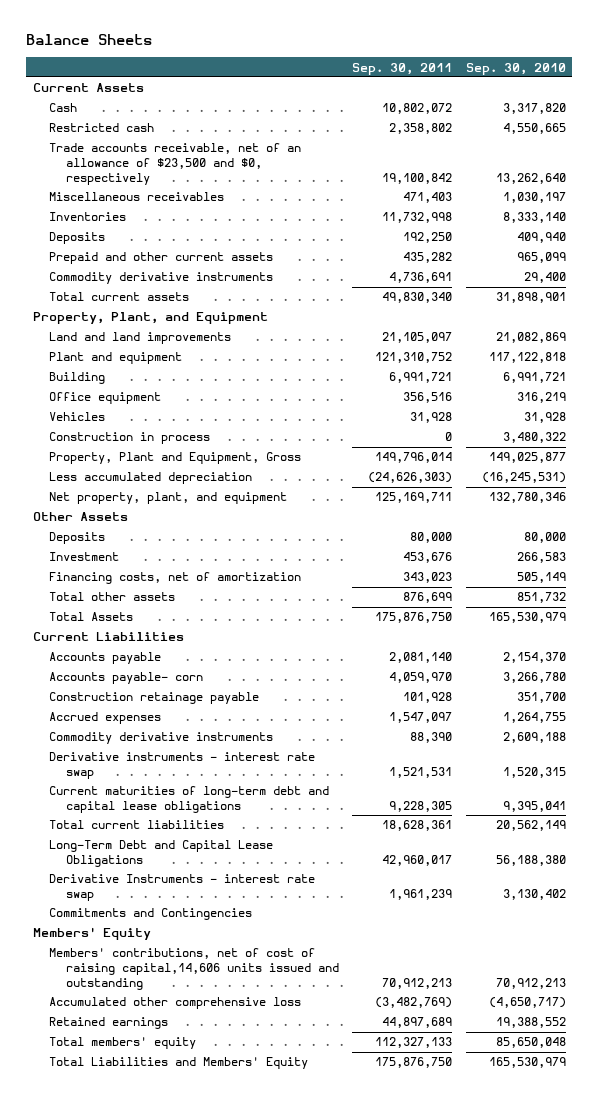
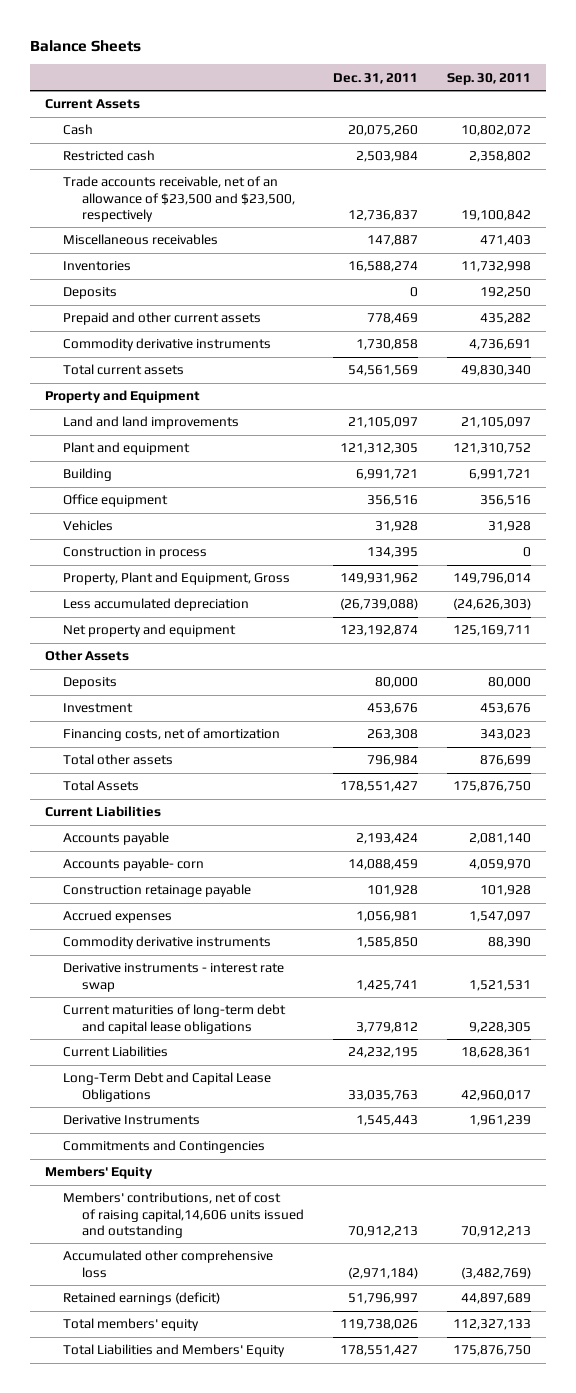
[465,62,566,75] Sep. 30, 2010 -> none
none -> [333,72,419,84] Dec. 31, 2011
[49,143,302,185] Trade accounts receivable, net of an allowance of $23,500 and $0, respectively -> [63,176,296,222] Trade accounts receivable, net of an allowance of $23,500 and $23,500, respectively
[32,312,268,325] Property, Plant, and Equipment -> [44,390,200,404] Property and Equipment
[49,492,288,505] Net property, plant, and equipment -> [63,624,237,638] Net property and equipment
[49,820,225,830] Total current liabilities -> [63,1046,169,1058] Current Liabilities
[49,874,316,902] Derivative Instruments - interest rate swap -> [63,1115,201,1126] Derivative Instruments
[49,1017,169,1030] Retained earnings -> [63,1292,221,1306] Retained earnings (deficit)

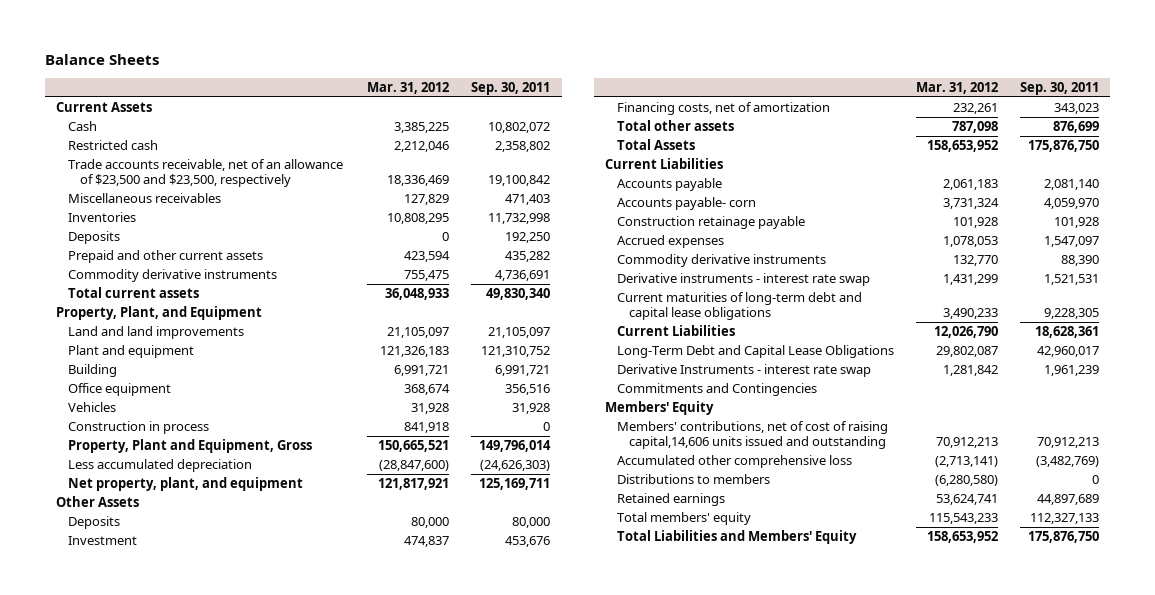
[333,72,419,84] Dec. 31, 2011 -> none
none -> [367,81,450,94] Mar. 31, 2012
[44,390,200,404] Property and Equipment -> [56,306,263,321] Property, Plant, and Equipment
[63,624,237,638] Net property and equipment -> [67,477,303,492] Net property, plant, and equipment
[63,1115,201,1126] Derivative Instruments -> [616,364,871,378] Derivative Instruments - interest rate swap
none -> [616,474,770,485] Distributions to members
[63,1292,221,1306] Retained earnings (deficit) -> [616,493,725,507] Retained earnings

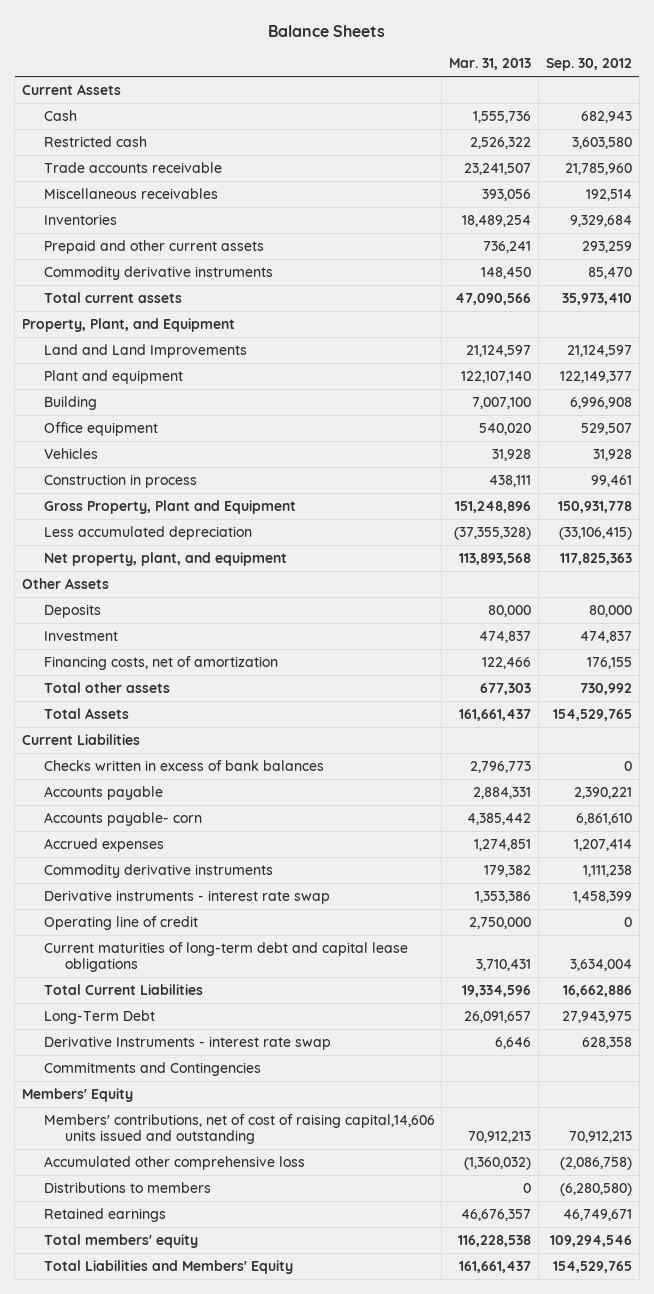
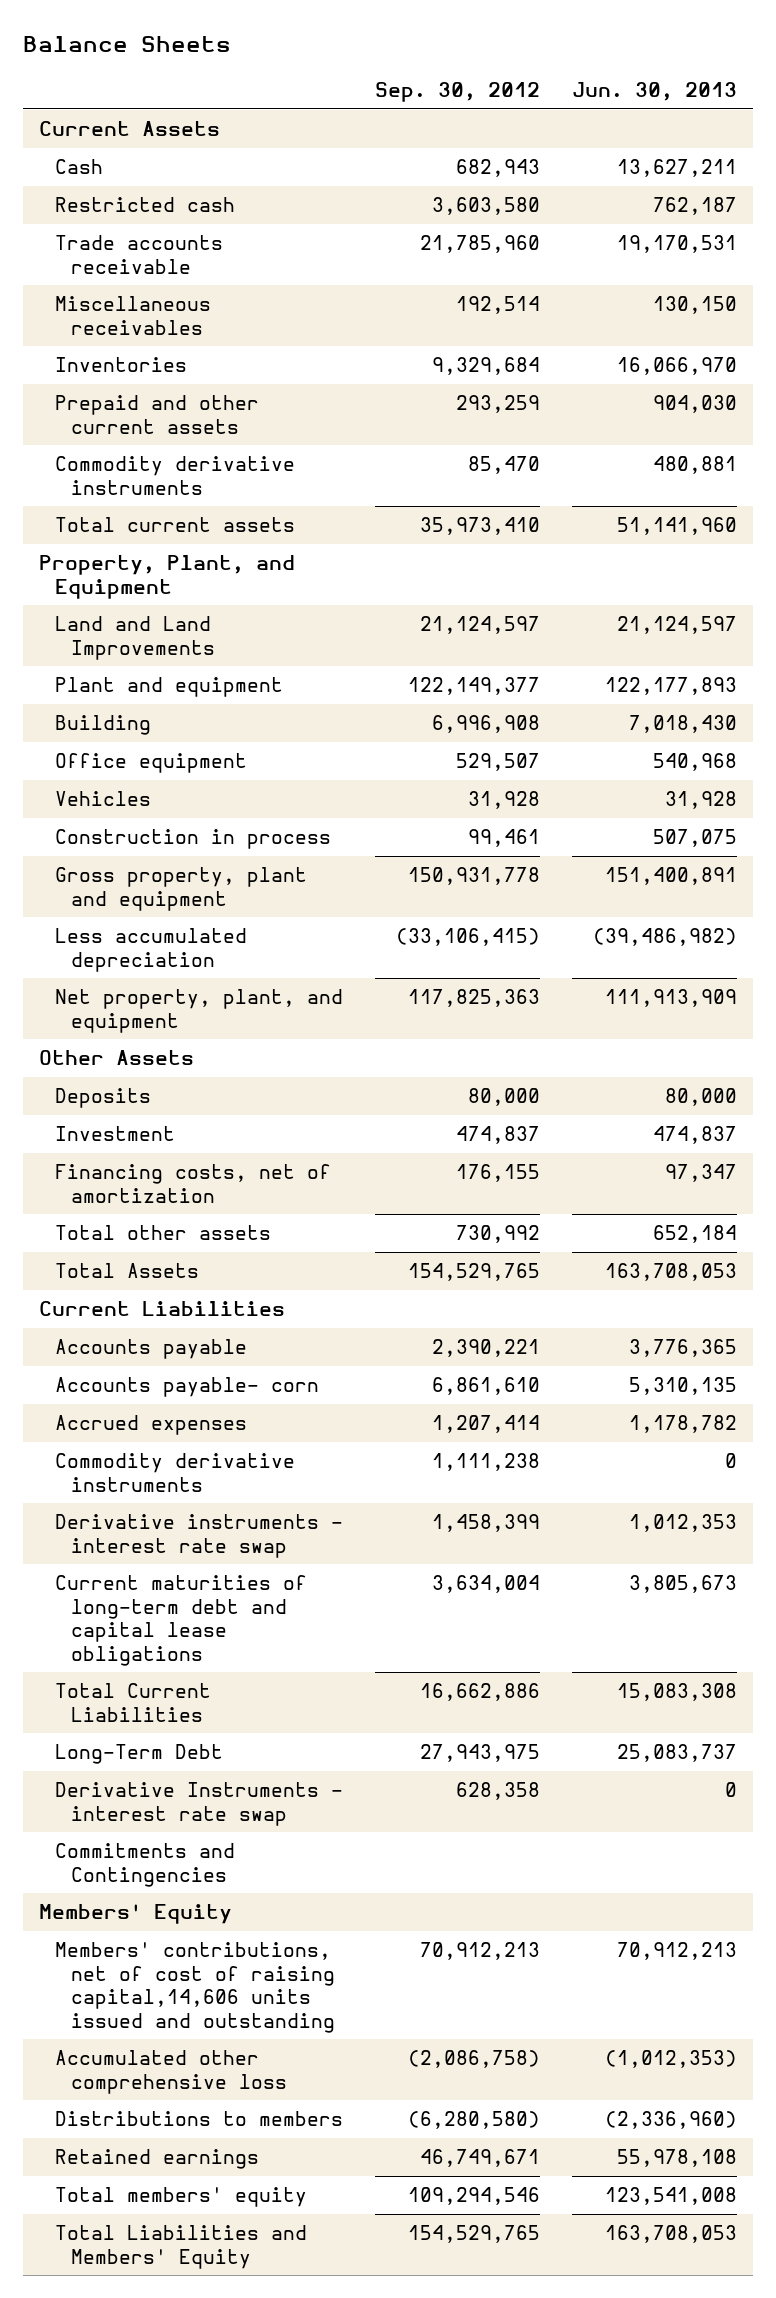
[449,58,532,71] Mar. 31, 2013 -> none
none -> [571,82,737,102] Jun. 30, 2013
[43,499,296,514] Gross Property, Plant and Equipment -> [55,867,308,911] Gross property, plant and equipment
[43,759,324,771] Checks written in excess of bank balances -> none
[43,915,198,930] Operating line of credit -> none

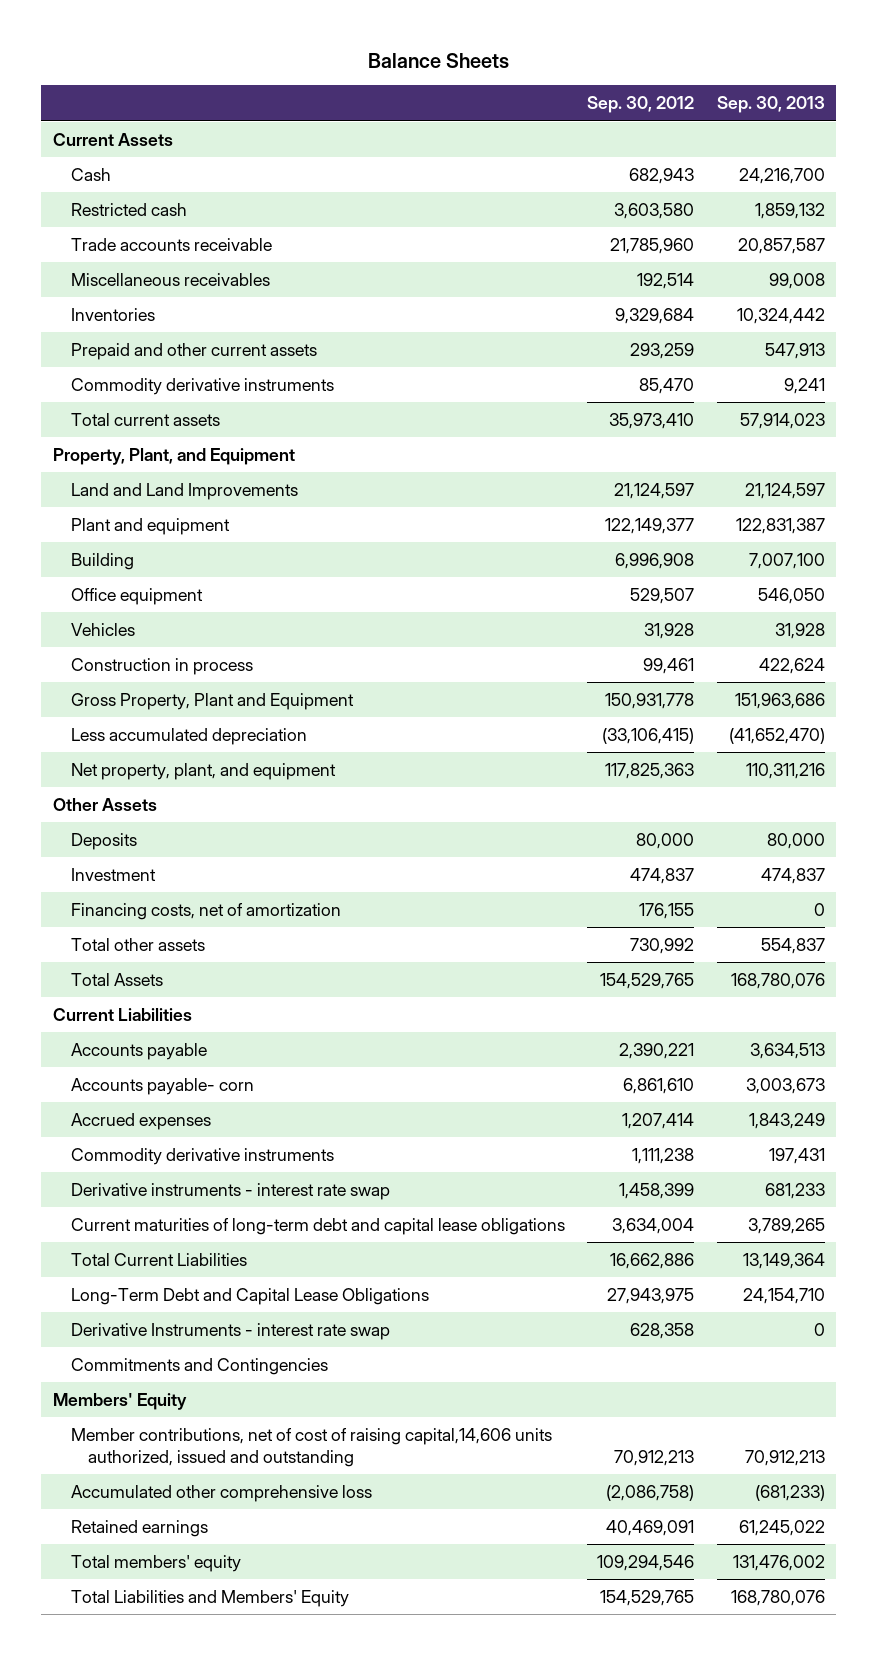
[571,82,737,102] Jun. 30, 2013 -> none
none -> [716,96,825,114] Sep. 30, 2013
[55,867,308,911] Gross property, plant and equipment -> [70,692,354,710] Gross Property, Plant and Equipment
[55,1744,224,1765] Long-Term Debt -> [70,1287,429,1305] Long-Term Debt and Capital Lease Obligations
[55,1942,336,2033] Members' contributions, net of cost of raising capital,14,606 units issued and outstanding -> [70,1427,552,1468] Member contributions, net of cost of raising capital,14,606 units authorized, issued and outstanding
[55,2111,344,2127] Distributions to members -> none
[420,2149,541,2168] 46,749,671 -> [606,1519,695,1536] 40,469,091

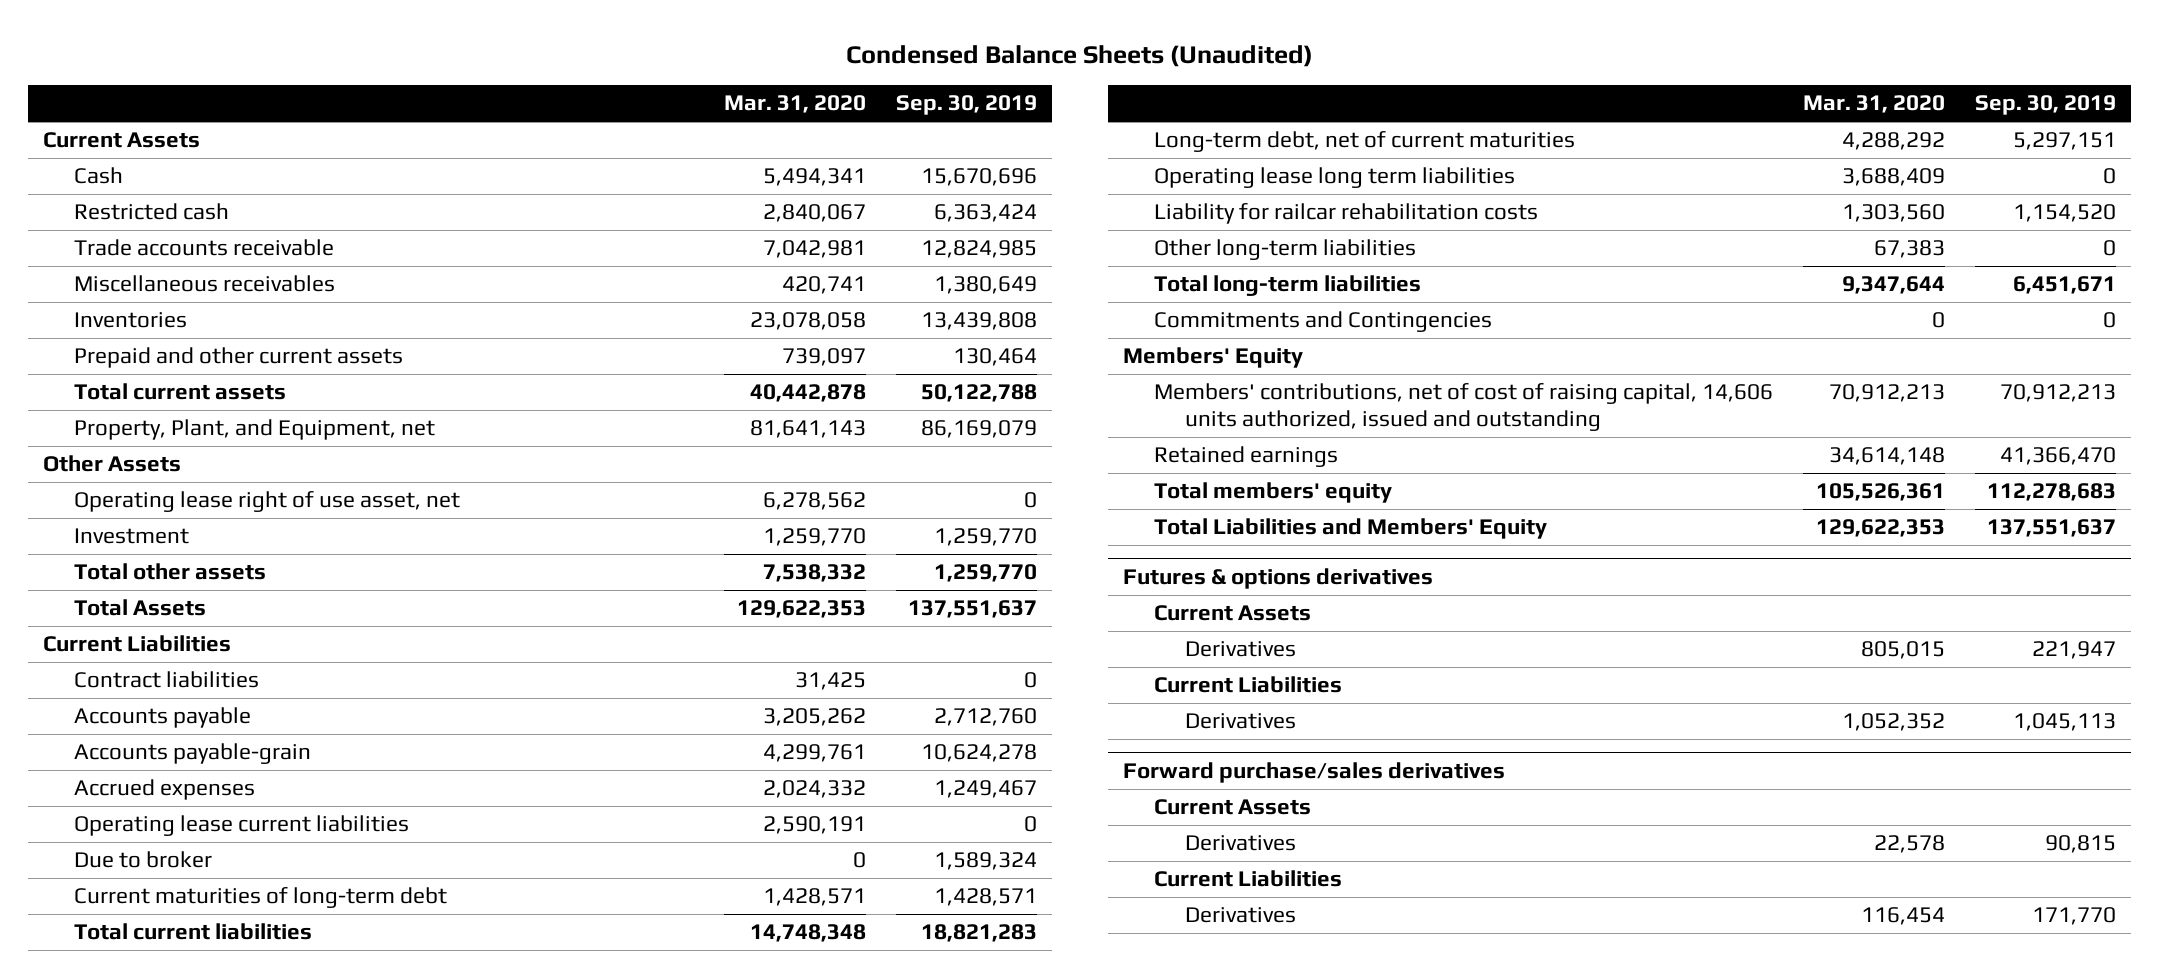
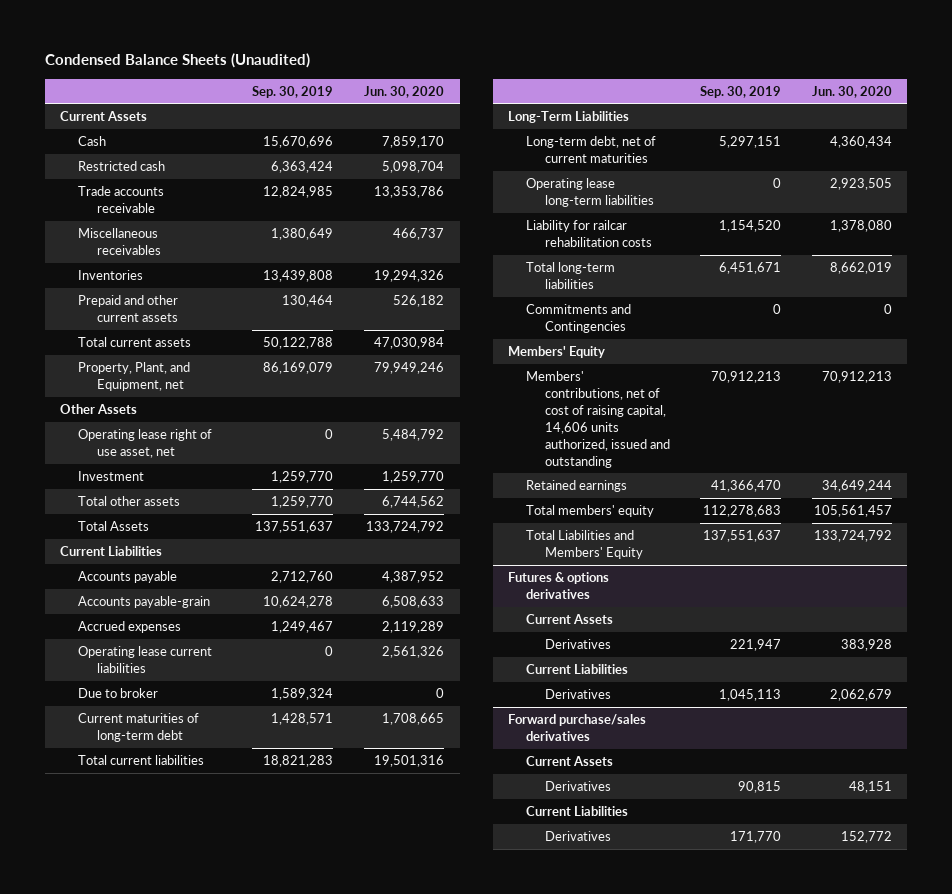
[723,95,866,114] Mar. 31, 2020 -> none
none -> [364,85,445,98] Jun. 30, 2020
[74,671,260,689] Contract liabilities -> none
none -> [508,111,630,124] Long-Term Liabilities
[1153,167,1515,189] Operating lease long term liabilities -> [526,178,654,208] Operating lease long-term liabilities
[1153,239,1416,261] Other long-term liabilities -> none

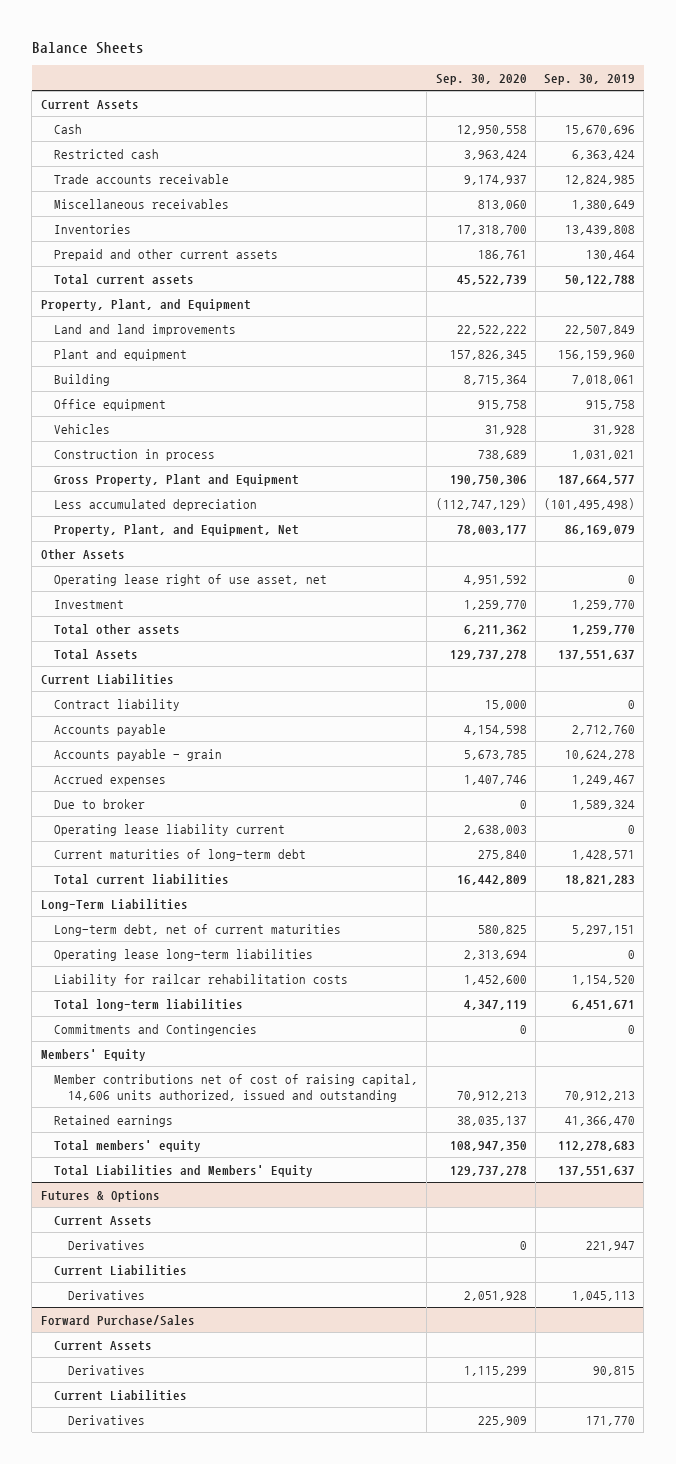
[44,53,310,69] Condensed Balance Sheets (Unaudited) -> [31,42,144,55] Balance Sheets
[364,85,445,98] Jun. 30, 2020 -> none
none -> [435,73,527,85] Sep. 30, 2020
none -> [40,298,251,311] Property, Plant, and Equipment
none -> [54,323,237,336] Land and land improvements
none -> [54,348,188,361] Plant and equipment
none -> [54,373,111,386] Building
none -> [54,398,167,411] Office equipment
none -> [54,423,111,434] Vehicles
none -> [54,448,216,461] Construction in process
none -> [54,473,300,486] Gross Property, Plant and Equipment
none -> [54,498,258,511] Less accumulated depreciation
[78,362,191,392] Property, Plant, and Equipment, net -> [54,523,300,536] Property, Plant, and Equipment, Net
none -> [54,698,181,711] Contract liability
[78,596,211,609] Accounts payable-grain -> [54,748,223,761] Accounts payable - grain
[78,646,213,674] Operating lease current liabilities -> none
none -> [54,823,286,836] Operating lease liability current
[526,371,670,468] Members' contributions, net of cost of raising capital, 14,606 units authorized, issued and outstanding -> [54,1073,419,1102] Member contributions net of cost of raising capital, 14,606 units authorized, issued and outstanding
[508,572,610,600] Futures & options derivatives -> [40,1189,160,1202] Futures & Options
[508,714,647,742] Forward purchase/sales derivatives -> [40,1314,195,1326] Forward Purchase/Sales

